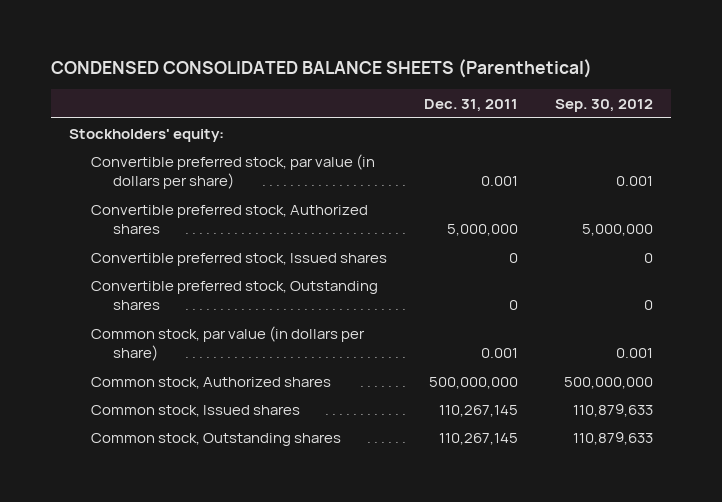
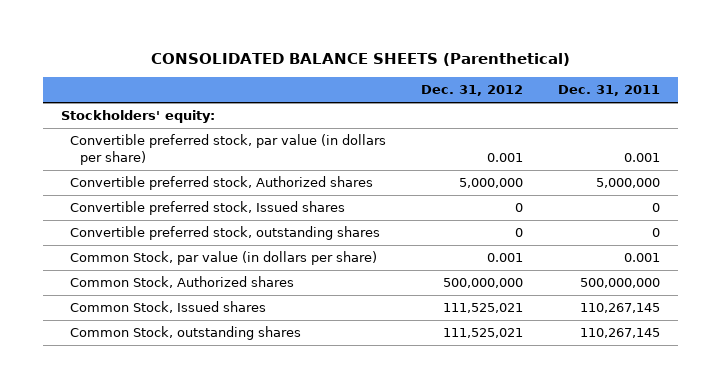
[50,59,592,79] CONDENSED CONSOLIDATED BALANCE SHEETS (Parenthetical) -> [151,52,571,66] CONSOLIDATED BALANCE SHEETS (Parenthetical)
[554,98,653,112] Sep. 30, 2012 -> none
none -> [421,85,524,97] Dec. 31, 2012
[91,280,379,310] Convertible preferred stock, Outstanding shares -> [70,226,381,241] Convertible preferred stock, outstanding shares
[91,325,366,361] Common stock, par value (in dollars per share) -> [70,251,378,266] Common Stock, par value (in dollars per share)
[91,376,332,389] Common stock, Authorized shares -> [70,276,295,289] Common Stock, Authorized shares
[91,404,301,417] Common stock, Issued shares -> [70,301,267,314] Common Stock, Issued shares
[91,432,342,446] Common stock, Outstanding shares -> [70,326,302,341] Common Stock, outstanding shares

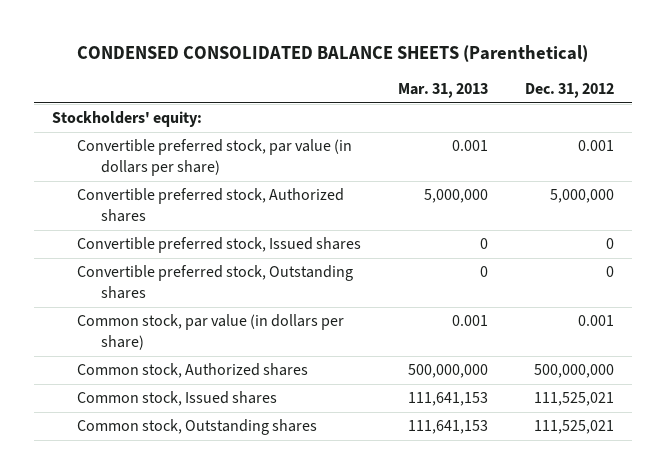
[151,52,571,66] CONSOLIDATED BALANCE SHEETS (Parenthetical) -> [77,44,589,62] CONDENSED CONSOLIDATED BALANCE SHEETS (Parenthetical)
[558,85,661,97] Dec. 31, 2011 -> none
none -> [397,82,488,98] Mar. 31, 2013
[70,226,381,241] Convertible preferred stock, outstanding shares -> [76,265,353,299] Convertible preferred stock, Outstanding shares
[70,251,378,266] Common Stock, par value (in dollars per share) -> [76,314,344,350] Common stock, par value (in dollars per share)
[70,276,295,289] Common Stock, Authorized shares -> [76,363,308,379] Common stock, Authorized shares
[70,301,267,314] Common Stock, Issued shares -> [76,391,277,407] Common stock, Issued shares
[70,326,302,341] Common Stock, outstanding shares -> [76,419,317,436] Common stock, Outstanding shares

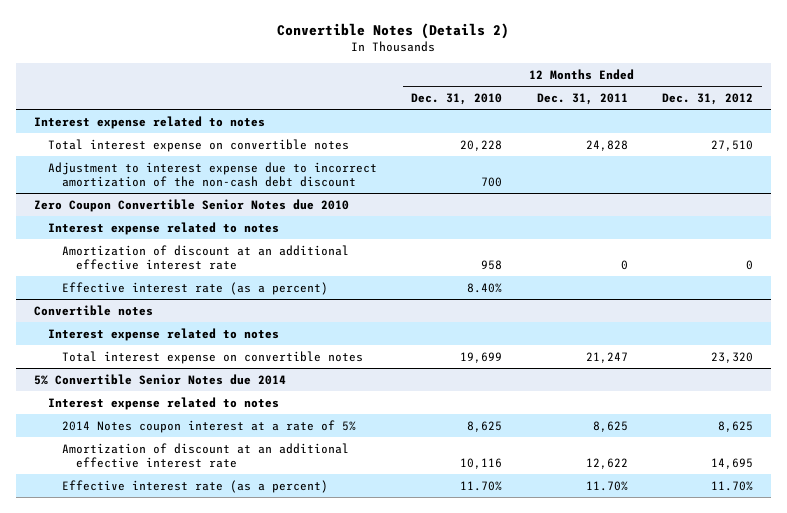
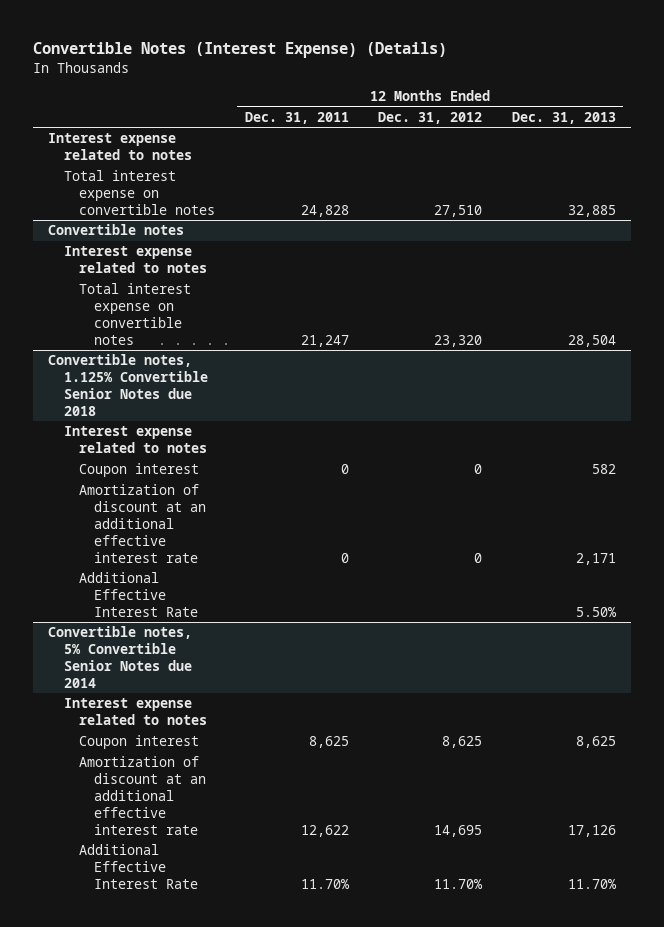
[277,22,510,39] Convertible Notes (Details 2) -> [33,42,448,59] Convertible Notes (Interest Expense) (Details)
[411,92,503,105] Dec. 31, 2010 -> none
none -> [511,112,616,125] Dec. 31, 2013
[47,161,377,188] Adjustment to interest expense due to incorrect amortization of the non-cash debt discount -> none
[33,198,349,212] Zero Coupon Convertible Senior Notes due 2010 -> none
[47,221,279,235] Interest expense related to notes -> none
[61,244,349,271] Amortization of discount at an additional effective interest rate -> none
[61,281,328,295] Effective interest rate (as a percent) -> none
[33,373,286,385] 5% Convertible Senior Notes due 2014 -> none
none -> [48,354,208,417] Convertible notes, 1.125% Convertible Senior Notes due 2018
[61,419,356,433] 2014 Notes coupon interest at a rate of 5% -> [78,463,199,478] Coupon interest
[592,420,628,432] 8,625 -> [340,464,349,475] 0
[718,420,754,432] 8,625 -> [474,464,483,475] 0
none -> [78,484,207,564] Amortization of discount at an additional effective interest rate
none -> [78,572,199,618] Additional Effective Interest Rate
none -> [48,626,193,689] Convertible notes, 5% Convertible Senior Notes due 2014
none -> [63,698,207,726] Interest expense related to notes
none -> [78,735,199,750] Coupon interest
[61,479,328,493] Effective interest rate (as a percent) -> [78,844,199,890] Additional Effective Interest Rate

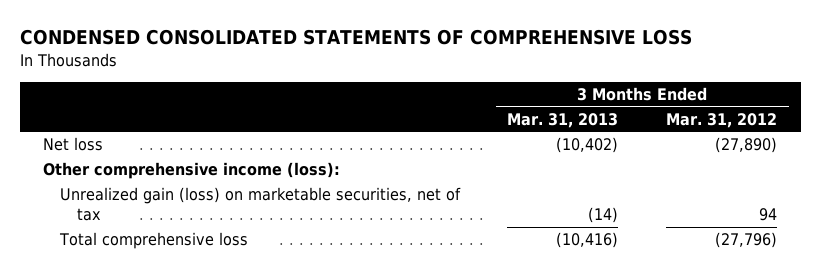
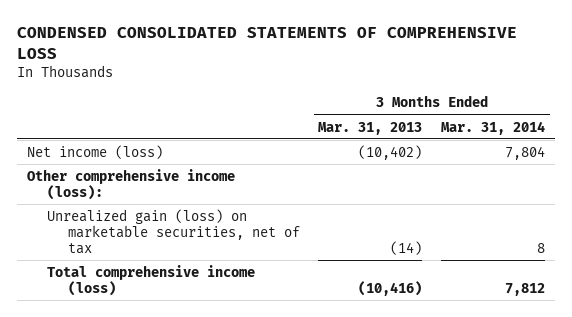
[665,112,777,128] Mar. 31, 2012 -> none
none -> [441,120,546,135] Mar. 31, 2014
[43,137,104,152] Net loss -> [26,144,163,159] Net income (loss)
[59,232,249,250] Total comprehensive loss -> [47,264,256,296] Total comprehensive income (loss)

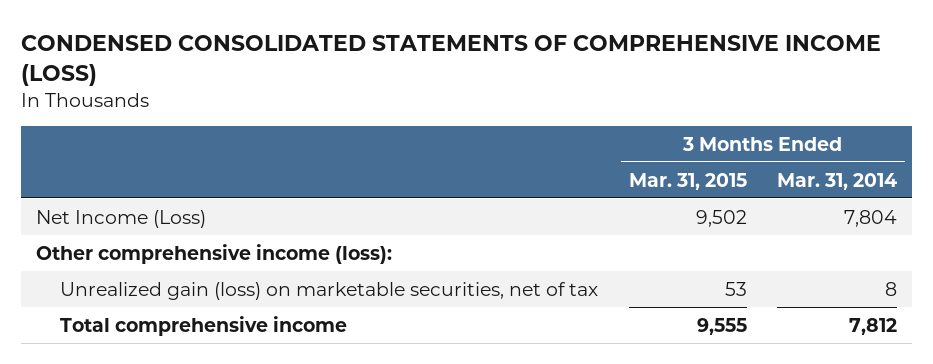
[17,27,518,60] CONDENSED CONSOLIDATED STATEMENTS OF COMPREHENSIVE LOSS -> [20,34,881,86] CONDENSED CONSOLIDATED STATEMENTS OF COMPREHENSIVE INCOME (LOSS)
[318,121,423,135] Mar. 31, 2013 -> none
none -> [628,172,747,190] Mar. 31, 2015
[26,144,163,159] Net income (loss) -> [36,209,207,228] Net Income (Loss)
[47,264,256,296] Total comprehensive income (loss) -> [60,315,348,336] Total comprehensive income

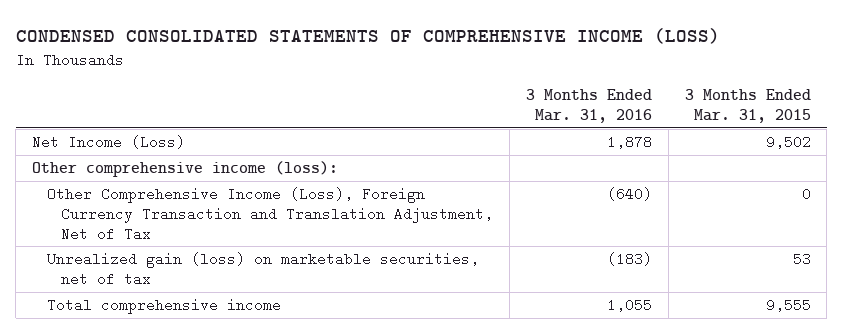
[777,172,898,190] Mar. 31, 2014 -> none
none -> [525,89,652,124] 3 Months Ended Mar. 31, 2016
none -> [46,187,493,241] Other Comprehensive Income (Loss), Foreign Currency Transaction and Translation Adjustment, Net of Tax

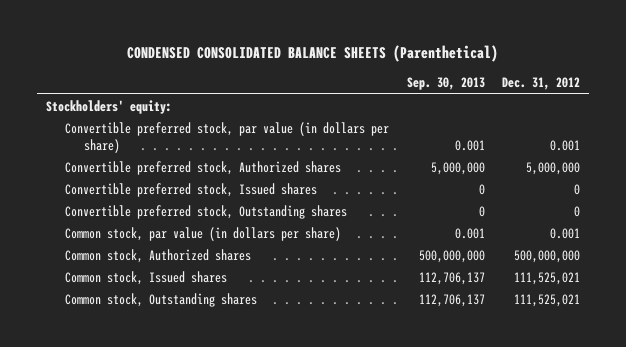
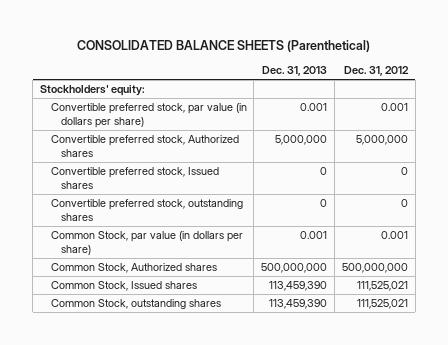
[127,45,499,63] CONDENSED CONSOLIDATED BALANCE SHEETS (Parenthetical) -> [76,39,370,52] CONSOLIDATED BALANCE SHEETS (Parenthetical)
[406,77,485,91] Sep. 30, 2013 -> none
none -> [262,65,328,76] Dec. 31, 2013
[65,204,348,219] Convertible preferred stock, Outstanding shares -> [50,199,243,222] Convertible preferred stock, outstanding shares
[65,226,342,241] Common stock, par value (in dollars per share) -> [50,231,243,256] Common Stock, par value (in dollars per share)
[65,248,252,263] Common stock, Authorized shares -> [50,263,217,274] Common Stock, Authorized shares
[65,270,228,285] Common stock, Issued shares -> [50,281,197,292] Common Stock, Issued shares
[65,292,258,307] Common stock, Outstanding shares -> [50,299,221,310] Common Stock, outstanding shares

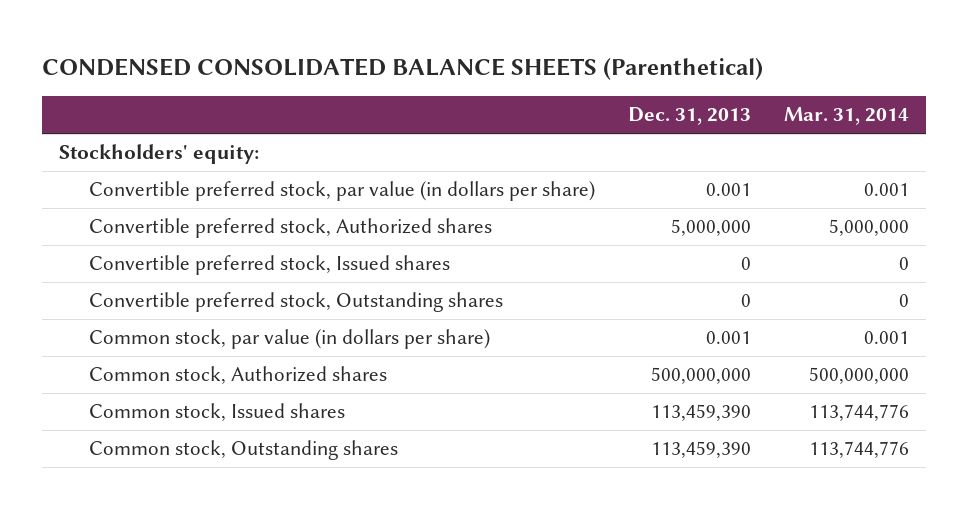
[76,39,370,52] CONSOLIDATED BALANCE SHEETS (Parenthetical) -> [42,57,764,80] CONDENSED CONSOLIDATED BALANCE SHEETS (Parenthetical)
[343,65,409,76] Dec. 31, 2012 -> none
none -> [784,107,910,126] Mar. 31, 2014
[50,199,243,222] Convertible preferred stock, outstanding shares -> [89,292,504,313] Convertible preferred stock, Outstanding shares
[50,231,243,256] Common Stock, par value (in dollars per share) -> [89,329,491,350] Common stock, par value (in dollars per share)
[50,263,217,274] Common Stock, Authorized shares -> [89,366,388,385] Common stock, Authorized shares
[50,281,197,292] Common Stock, Issued shares -> [89,403,346,422] Common stock, Issued shares
[50,299,221,310] Common Stock, outstanding shares -> [89,440,399,461] Common stock, Outstanding shares

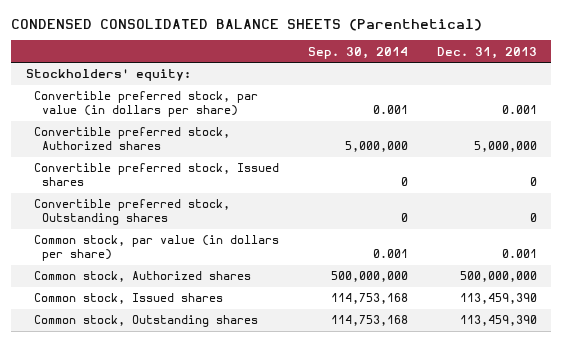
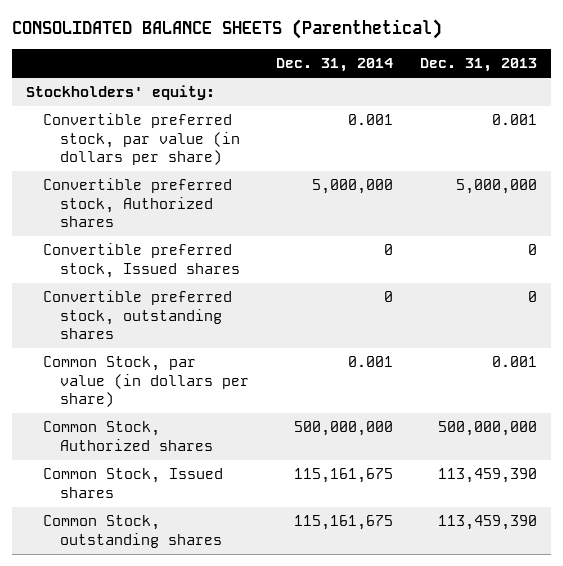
[11,18,483,31] CONDENSED CONSOLIDATED BALANCE SHEETS (Parenthetical) -> [12,19,443,40] CONSOLIDATED BALANCE SHEETS (Parenthetical)
[307,46,408,59] Sep. 30, 2014 -> none
none -> [276,57,394,72] Dec. 31, 2014
[33,199,230,226] Convertible preferred stock, Outstanding shares -> [42,290,232,340] Convertible preferred stock, outstanding shares
[33,235,279,262] Common stock, par value (in dollars per share) -> [42,356,249,408] Common Stock, par value (in dollars per share)
[33,271,251,283] Common stock, Authorized shares -> [42,421,213,451] Common Stock, Authorized shares
[33,293,223,305] Common stock, Issued shares -> [42,468,223,498] Common Stock, Issued shares
[33,315,258,328] Common stock, Outstanding shares -> [42,515,222,548] Common Stock, outstanding shares

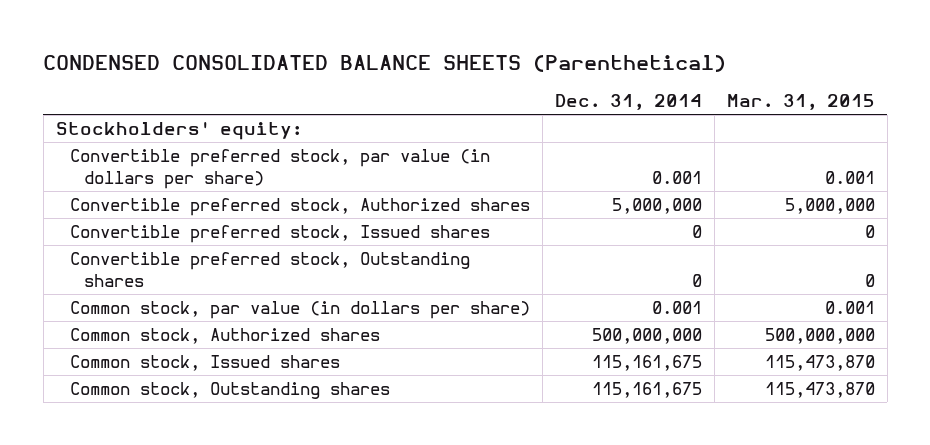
[12,19,443,40] CONSOLIDATED BALANCE SHEETS (Parenthetical) -> [43,54,727,72] CONDENSED CONSOLIDATED BALANCE SHEETS (Parenthetical)
[420,57,538,72] Dec. 31, 2013 -> none
none -> [726,93,875,110] Mar. 31, 2015
[42,290,232,340] Convertible preferred stock, outstanding shares -> [69,252,470,287] Convertible preferred stock, Outstanding shares
[42,356,249,408] Common Stock, par value (in dollars per share) -> [69,301,530,320] Common stock, par value (in dollars per share)
[42,421,213,451] Common Stock, Authorized shares -> [69,328,380,345] Common stock, Authorized shares
[42,468,223,498] Common Stock, Issued shares -> [69,355,340,372] Common stock, Issued shares
[42,515,222,548] Common Stock, outstanding shares -> [69,382,390,400] Common stock, Outstanding shares

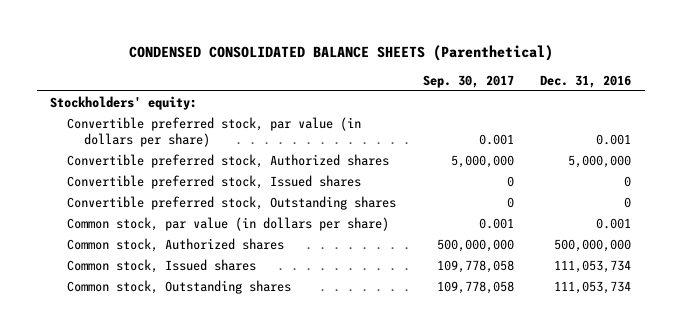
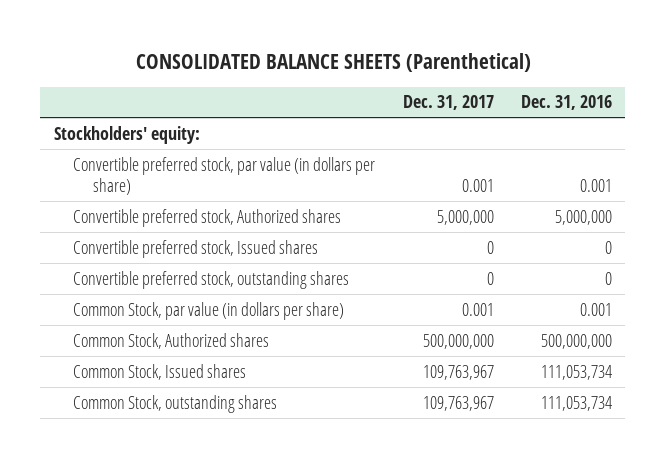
[128,44,553,61] CONDENSED CONSOLIDATED BALANCE SHEETS (Parenthetical) -> [135,52,531,72] CONSOLIDATED BALANCE SHEETS (Parenthetical)
[422,74,514,88] Sep. 30, 2017 -> none
none -> [402,95,494,111] Dec. 31, 2017
[67,196,397,211] Convertible preferred stock, Outstanding shares -> [73,270,350,289] Convertible preferred stock, outstanding shares
[67,217,390,232] Common stock, par value (in dollars per share) -> [73,301,345,320] Common Stock, par value (in dollars per share)
[67,238,285,253] Common stock, Authorized shares -> [73,332,270,349] Common Stock, Authorized shares
[67,259,257,274] Common stock, Issued shares -> [73,363,247,380] Common Stock, Issued shares
[67,280,292,295] Common stock, Outstanding shares -> [73,394,278,413] Common Stock, outstanding shares

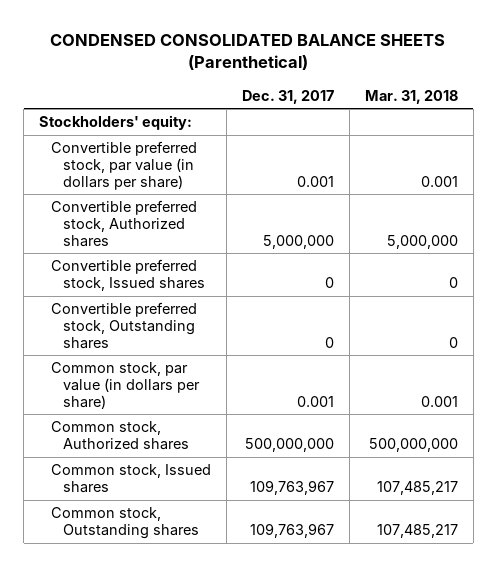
[135,52,531,72] CONSOLIDATED BALANCE SHEETS (Parenthetical) -> [50,33,446,71] CONDENSED CONSOLIDATED BALANCE SHEETS (Parenthetical)
[520,95,612,111] Dec. 31, 2016 -> none
none -> [364,89,458,104] Mar. 31, 2018
[73,270,350,289] Convertible preferred stock, outstanding shares -> [50,302,197,349] Convertible preferred stock, Outstanding shares
[73,301,345,320] Common Stock, par value (in dollars per share) -> [50,362,200,409] Common stock, par value (in dollars per share)
[73,332,270,349] Common Stock, Authorized shares -> [50,421,189,450] Common stock, Authorized shares
[73,363,247,380] Common Stock, Issued shares -> [50,464,211,493] Common stock, Issued shares
[73,394,278,413] Common Stock, outstanding shares -> [50,507,199,539] Common stock, Outstanding shares

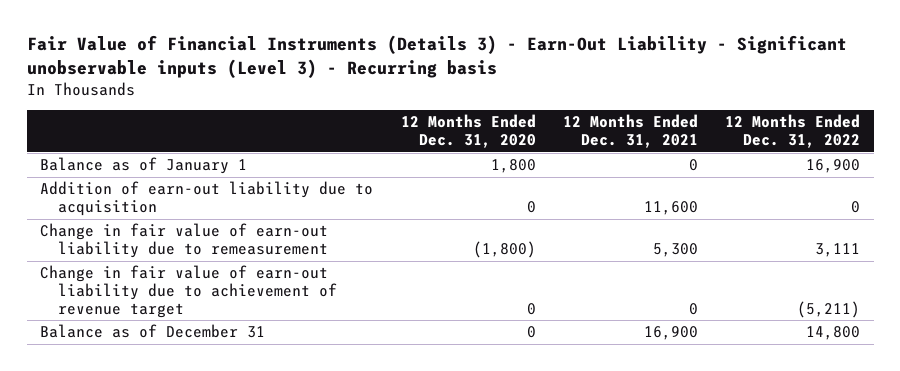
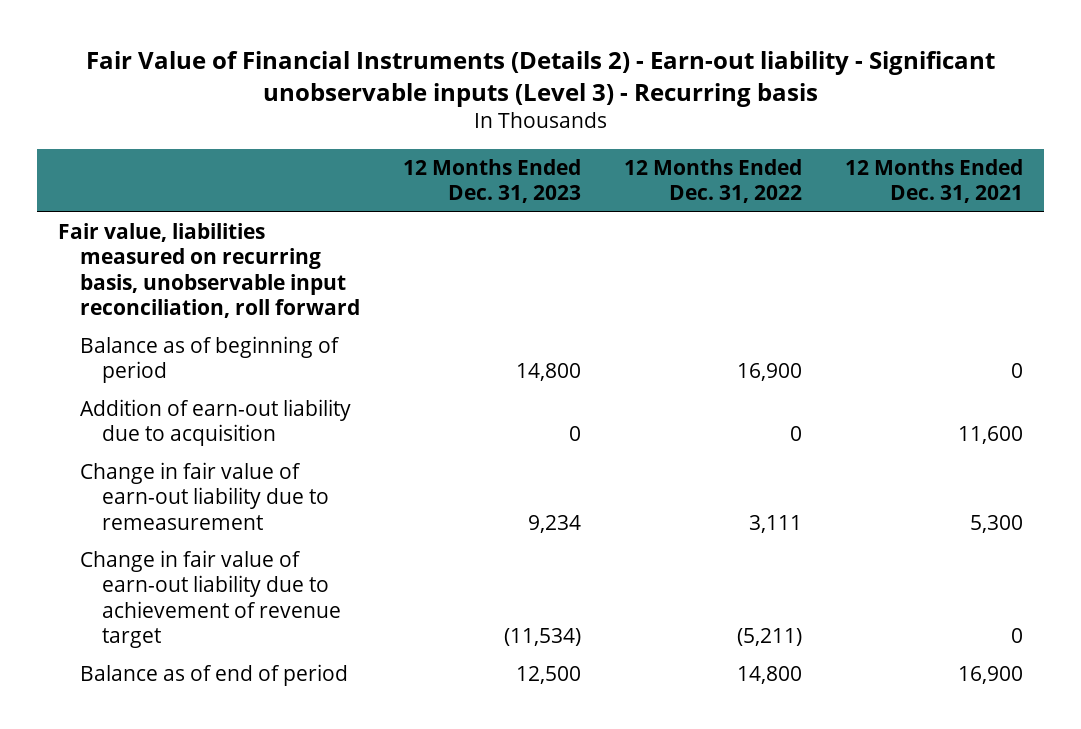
[26,35,847,78] Fair Value of Financial Instruments (Details 3) - Earn-Out Liability - Significant unobservable inputs (Level 3) - Recurring basis -> [85,50,995,107] Fair Value of Financial Instruments (Details 2) - Earn-out liability - Significant unobservable inputs (Level 3) - Recurring basis
[400,114,536,148] 12 Months Ended Dec. 31, 2020 -> none
none -> [403,158,582,204] 12 Months Ended Dec. 31, 2023
none -> [58,222,361,319] Fair value, liabilities measured on recurring basis, unobservable input reconciliation, roll forward
[40,157,248,175] Balance as of January 1 -> [80,335,341,384] Balance as of beginning of period
[40,324,266,339] Balance as of December 31 -> [80,663,349,686] Balance as of end of period

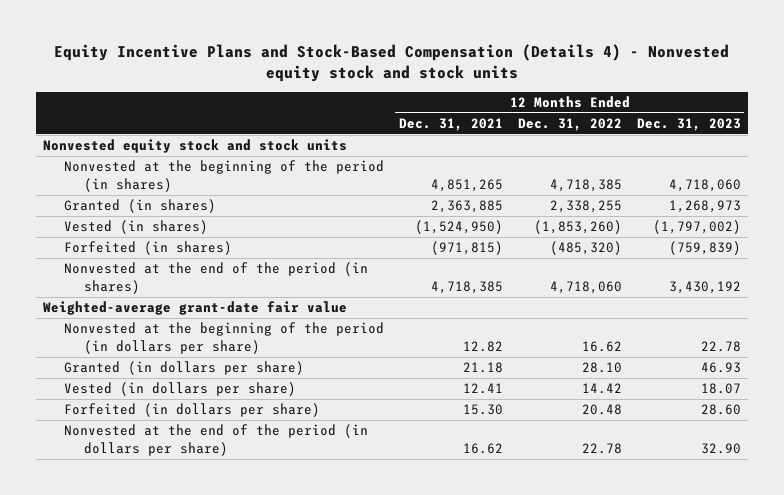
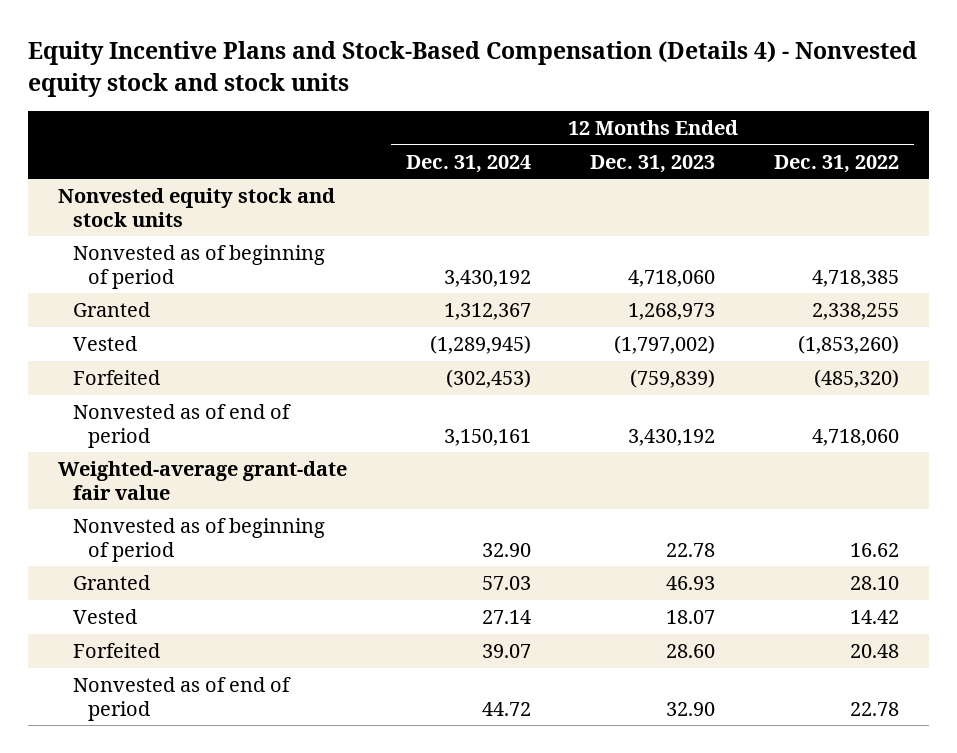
[398,117,503,131] Dec. 31, 2021 -> none
none -> [405,154,531,173] Dec. 31, 2024
[63,160,384,192] Nonvested at the beginning of the period (in shares) -> [72,245,325,289] Nonvested as of beginning of period
[63,199,216,214] Granted (in shares) -> [72,302,150,318] Granted
[63,220,208,235] Vested (in shares) -> [72,336,137,352] Vested
[63,241,232,256] Forfeited (in shares) -> [72,370,160,386] Forfeited
[63,262,368,294] Nonvested at the end of the period (in shares) -> [72,404,291,448] Nonvested as of end of period
[63,322,384,354] Nonvested at the beginning of the period (in dollars per share) -> [72,518,325,562] Nonvested as of beginning of period
[63,361,304,376] Granted (in dollars per share) -> [72,575,150,591] Granted
[63,382,296,397] Vested (in dollars per share) -> [72,609,137,625] Vested
[63,403,320,418] Forfeited (in dollars per share) -> [72,643,160,659] Forfeited
[63,424,368,456] Nonvested at the end of the period (in dollars per share) -> [72,677,291,721] Nonvested as of end of period

